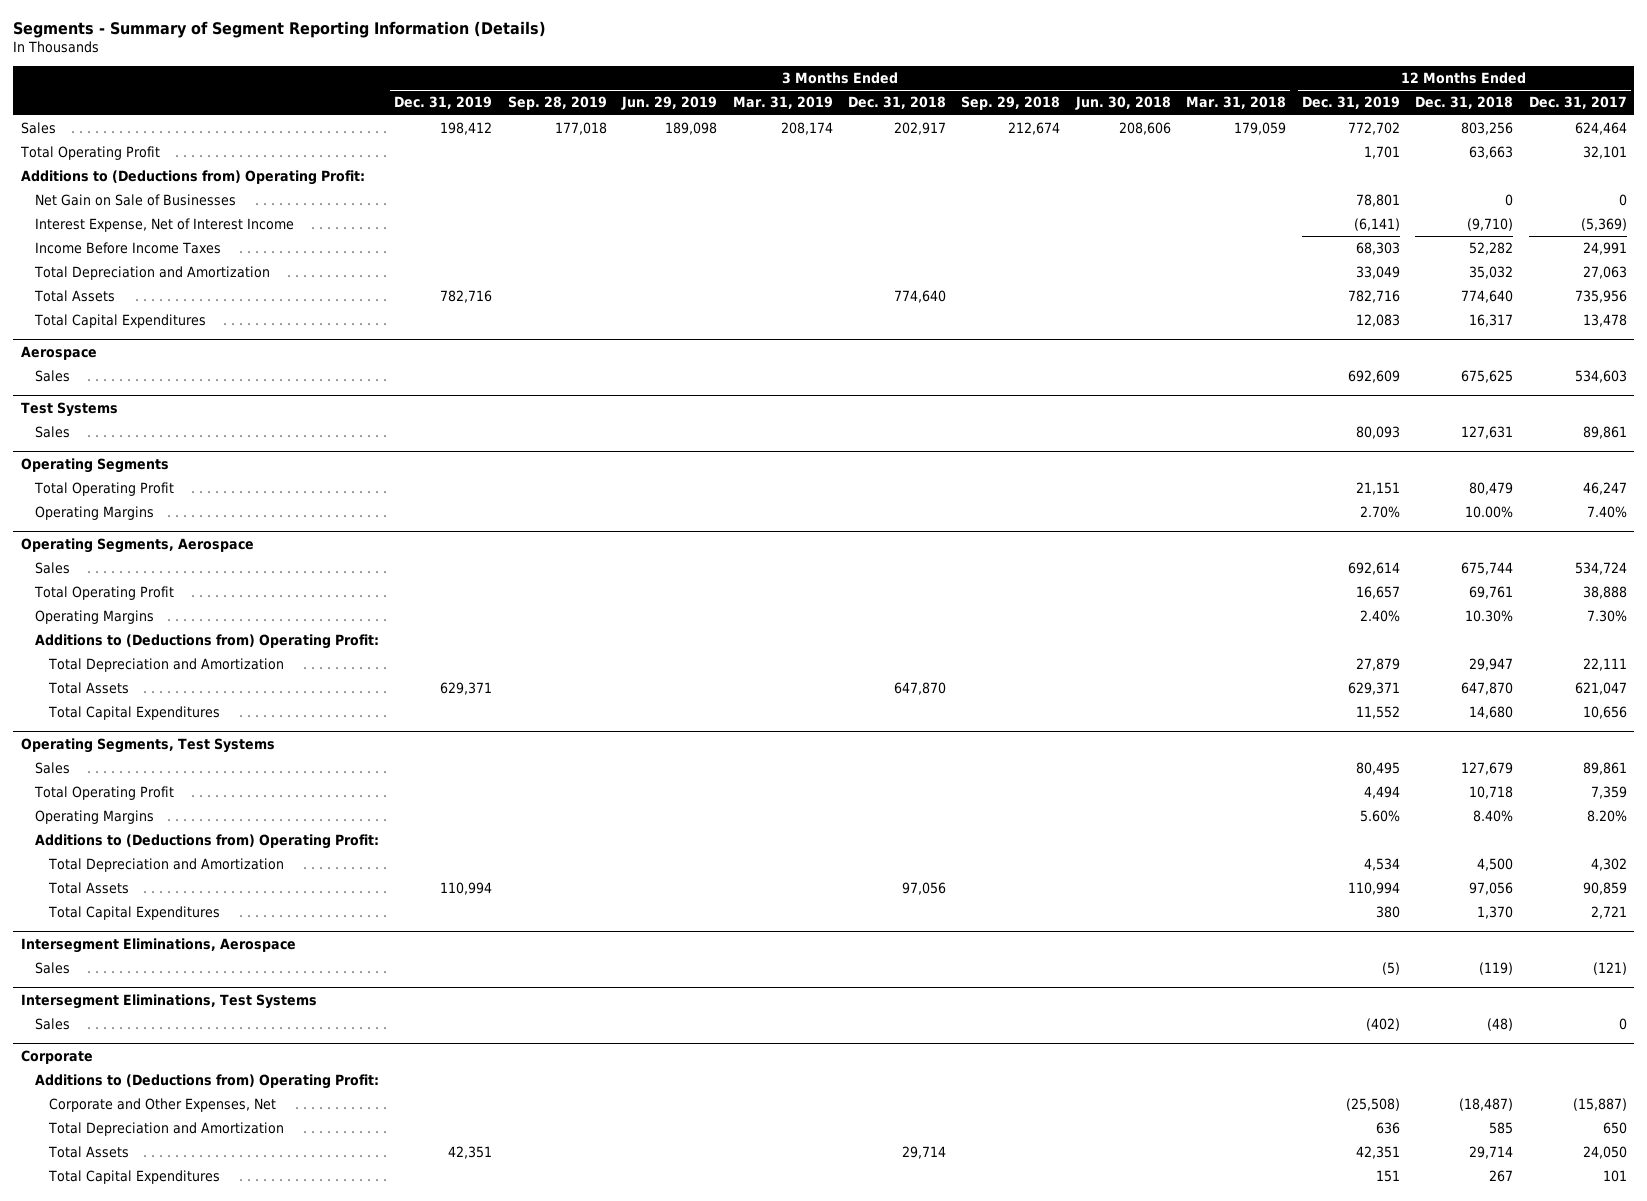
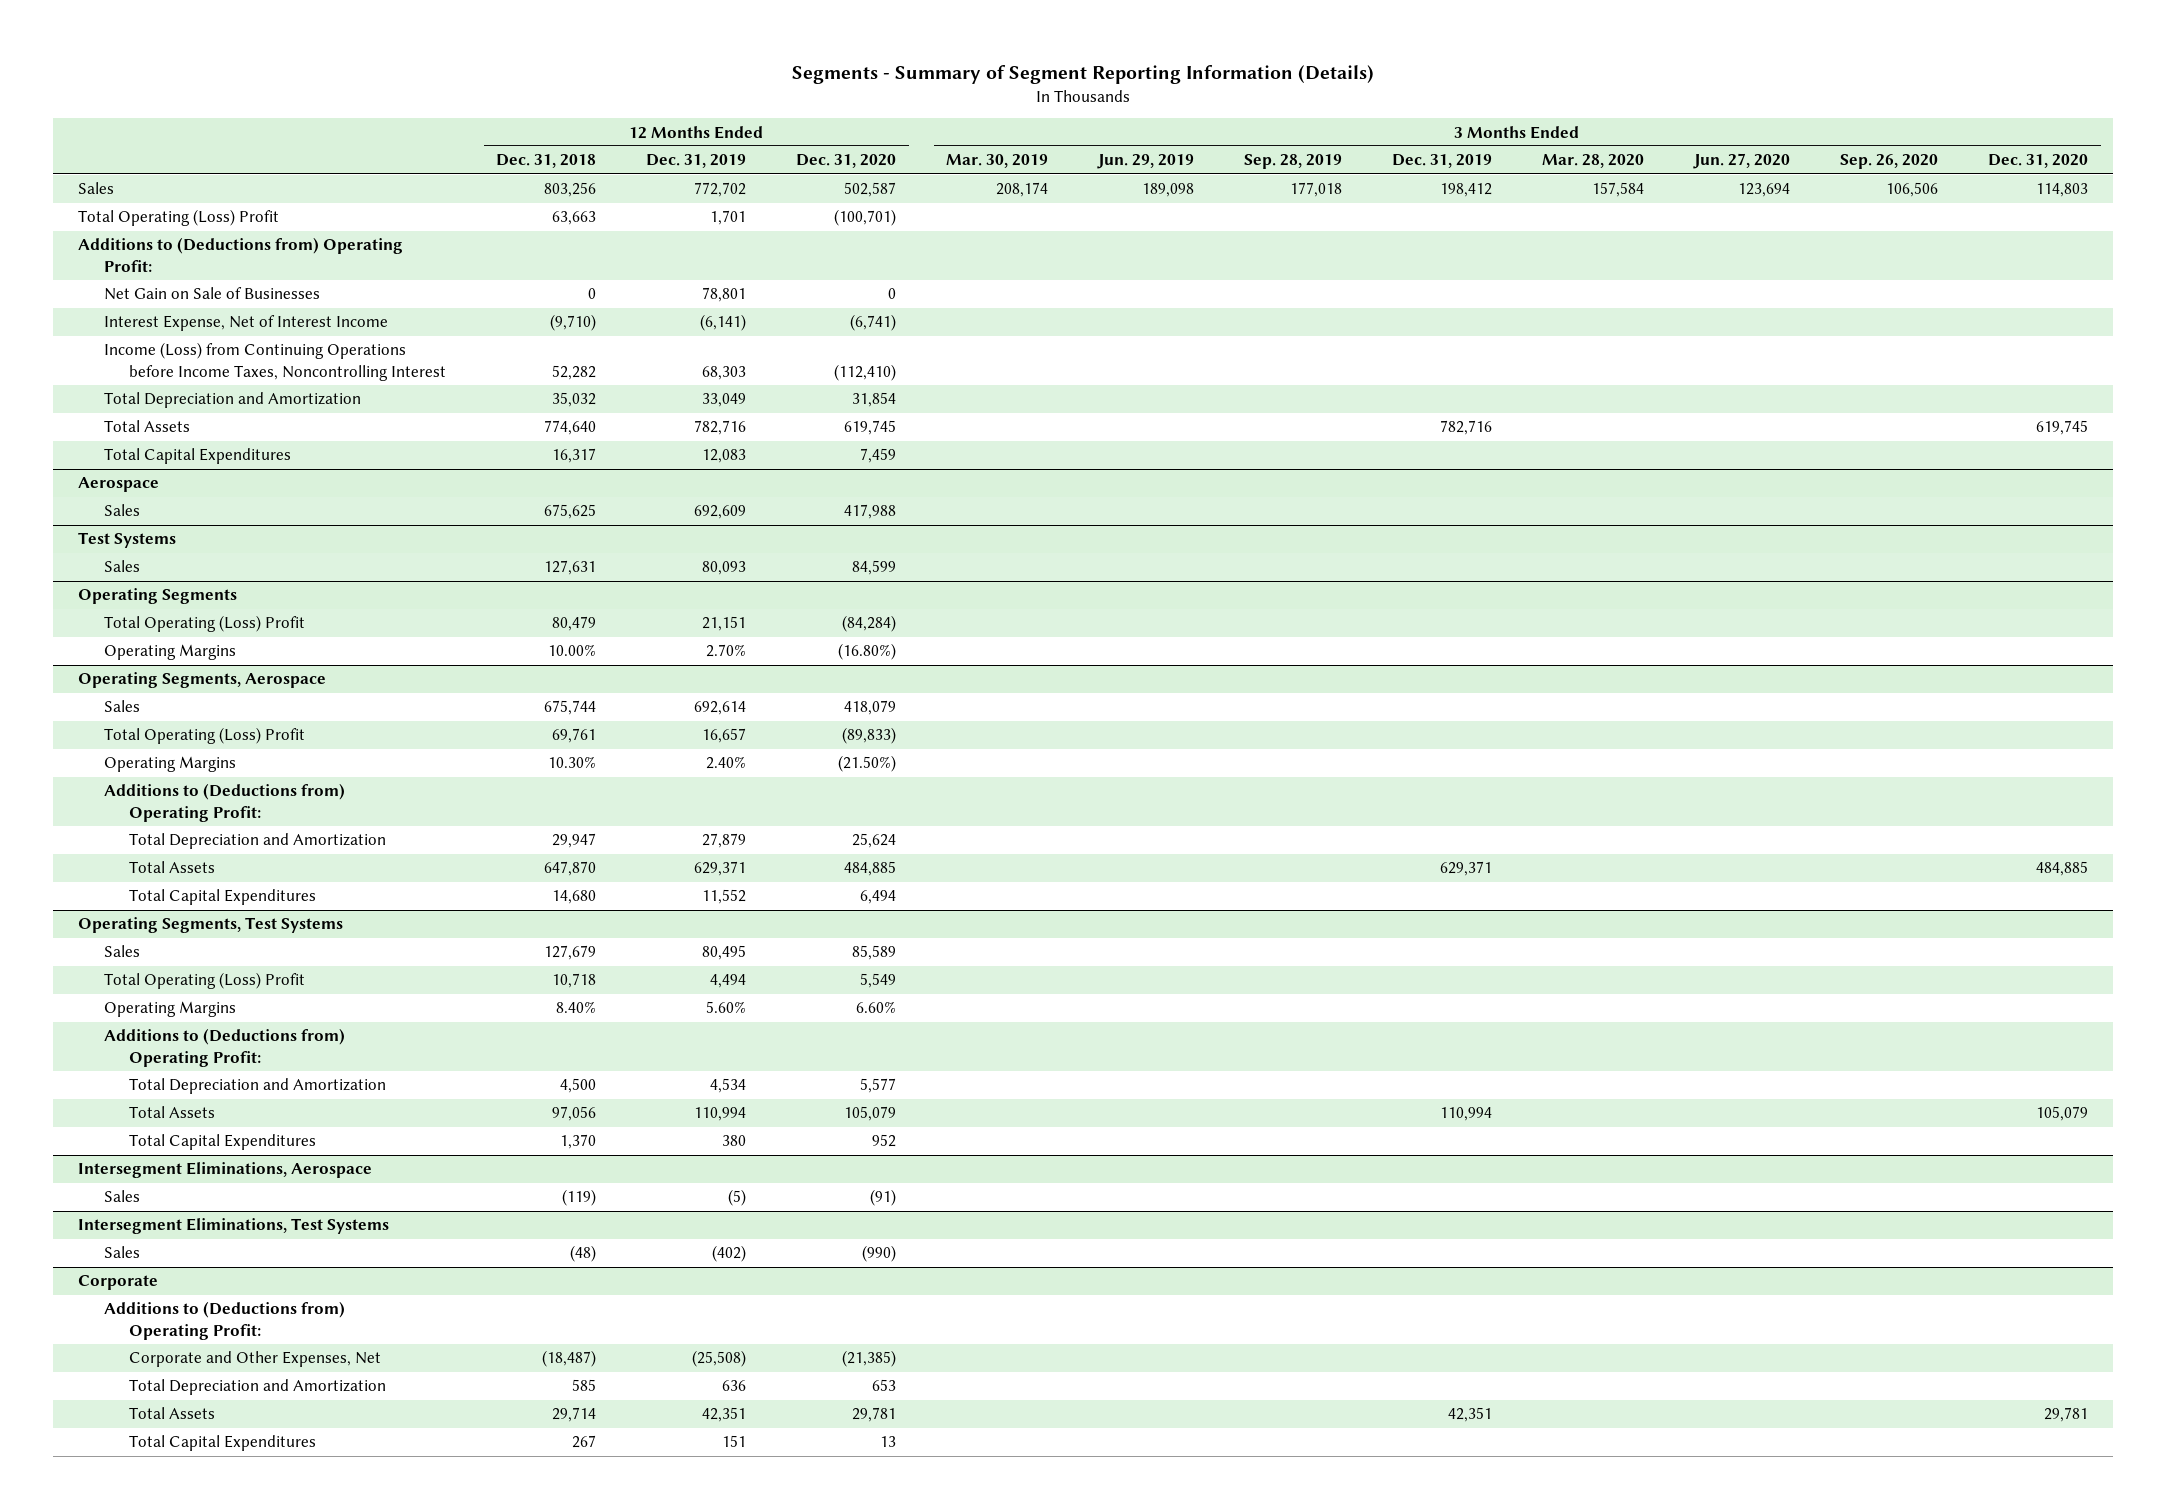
[732,96,833,110] Mar. 31, 2019 -> none
[848,96,947,110] Dec. 31, 2018 -> none
[961,96,1061,111] Sep. 29, 2018 -> none
[1074,96,1171,111] Jun. 30, 2018 -> none
[1186,96,1287,110] Mar. 31, 2018 -> none
[1528,96,1627,110] Dec. 31, 2017 -> none
none -> [796,154,897,169] Dec. 31, 2020
none -> [946,154,1049,169] Mar. 30, 2019
none -> [1542,154,1645,169] Mar. 28, 2020
none -> [1693,153,1791,170] Jun. 27, 2020
none -> [1840,154,1939,170] Sep. 26, 2020
none -> [1988,154,2089,169] Dec. 31, 2020
[19,146,160,161] Total Operating Profit -> [77,209,279,227] Total Operating (Loss) Profit
[34,242,221,255] Income Before Income Taxes -> [103,342,447,381] Income (Loss) from Continuing Operations before Income Taxes, Noncontrolling Interest
[33,482,174,497] Total Operating Profit -> [103,615,305,633] Total Operating (Loss) Profit
[33,586,174,601] Total Operating Profit -> [103,727,305,745] Total Operating (Loss) Profit
[33,786,174,801] Total Operating Profit -> [103,972,305,990] Total Operating (Loss) Profit

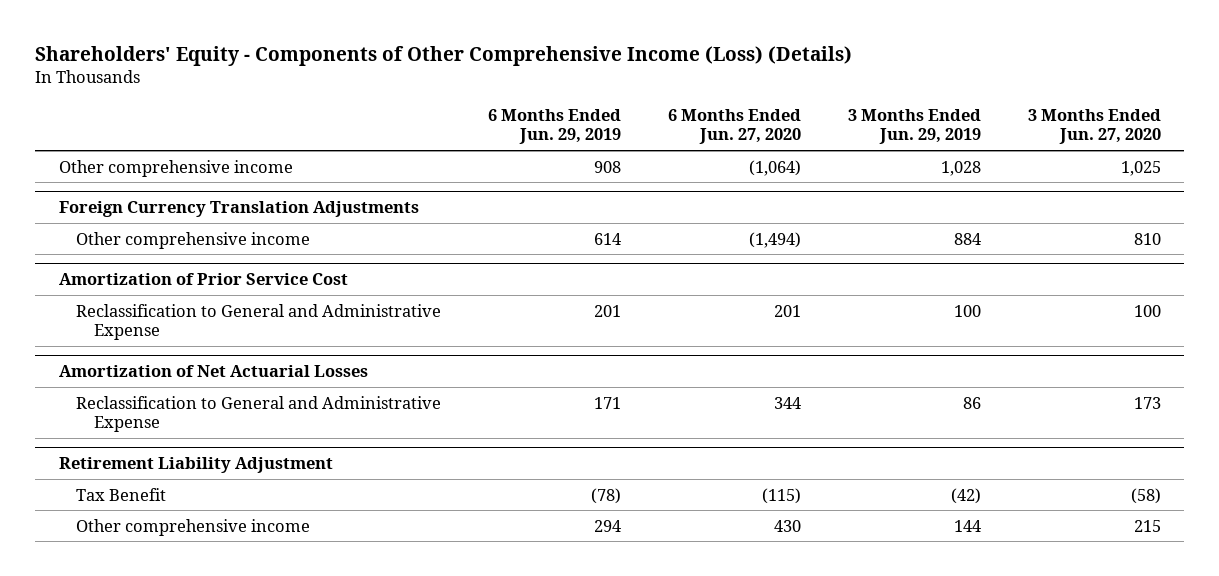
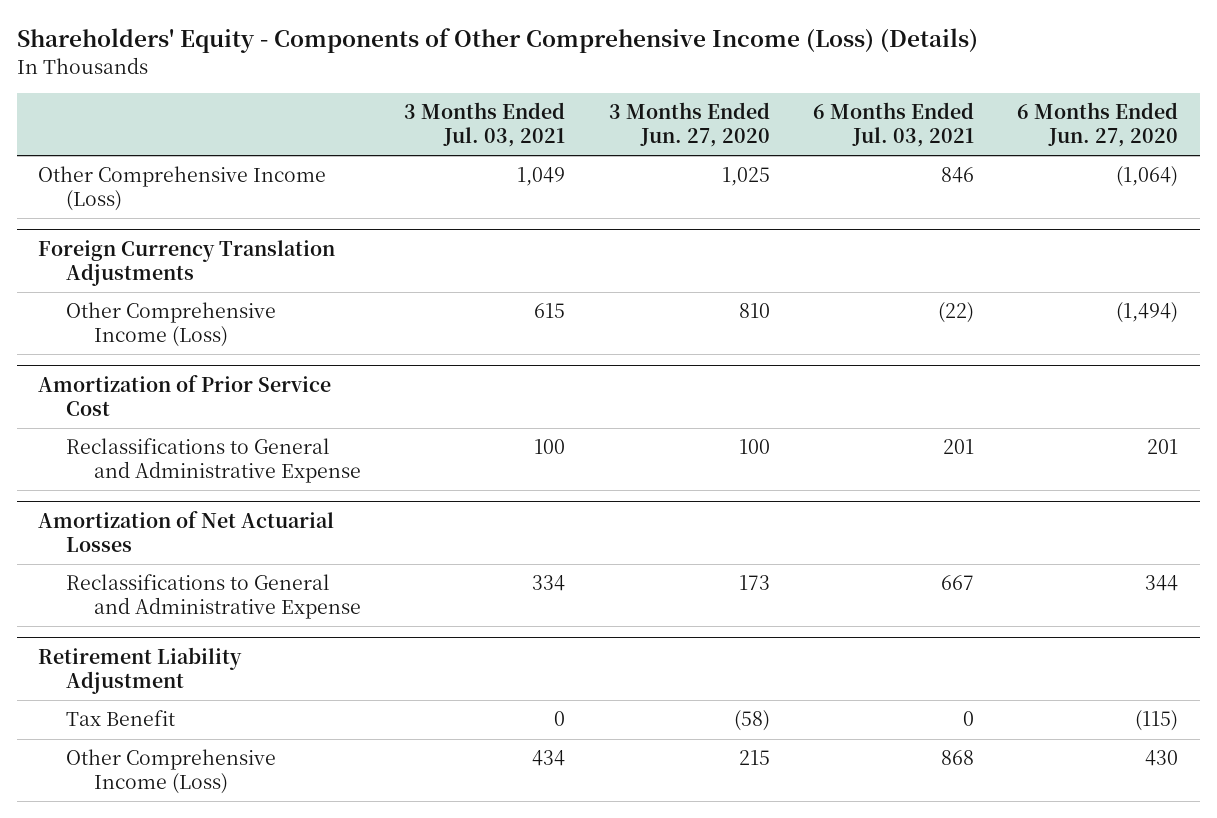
[488,108,622,145] 6 Months Ended Jun. 29, 2019 -> none
[847,108,981,145] 3 Months Ended Jun. 29, 2019 -> none
none -> [404,102,566,147] 3 Months Ended Jul. 03, 2021
none -> [812,102,974,147] 6 Months Ended Jul. 03, 2021
[58,159,293,177] Other comprehensive income -> [38,166,327,211] Other Comprehensive Income (Loss)
[76,231,311,249] Other comprehensive income -> [66,302,277,347] Other Comprehensive Income (Loss)
[76,303,442,341] Reclassification to General and Administrative Expense -> [66,438,362,483] Reclassifications to General and Administrative Expense
[76,395,442,433] Reclassification to General and Administrative Expense -> [66,574,362,619] Reclassifications to General and Administrative Expense
[76,518,311,536] Other comprehensive income -> [66,749,277,794] Other Comprehensive Income (Loss)

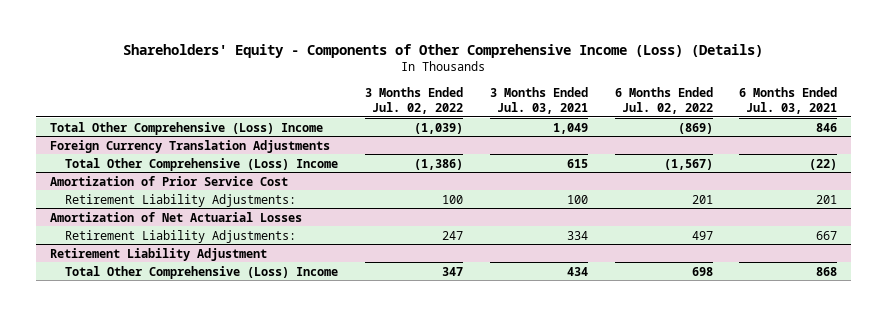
[608,102,770,147] 3 Months Ended Jun. 27, 2020 -> none
[1017,102,1179,147] 6 Months Ended Jun. 27, 2020 -> none
none -> [365,86,464,114] 3 Months Ended Jul. 02, 2022
none -> [614,86,713,114] 6 Months Ended Jul. 02, 2022
[38,166,327,211] Other Comprehensive Income (Loss) -> [49,121,323,135] Total Other Comprehensive (Loss) Income
[66,302,277,347] Other Comprehensive Income (Loss) -> [65,157,339,171] Total Other Comprehensive (Loss) Income
[66,438,362,483] Reclassifications to General and Administrative Expense -> [65,193,297,207] Retirement Liability Adjustments:
[66,574,362,619] Reclassifications to General and Administrative Expense -> [65,229,297,243] Retirement Liability Adjustments:
[66,710,176,727] Tax Benefit -> none
[66,749,277,794] Other Comprehensive Income (Loss) -> [65,265,339,279] Total Other Comprehensive (Loss) Income

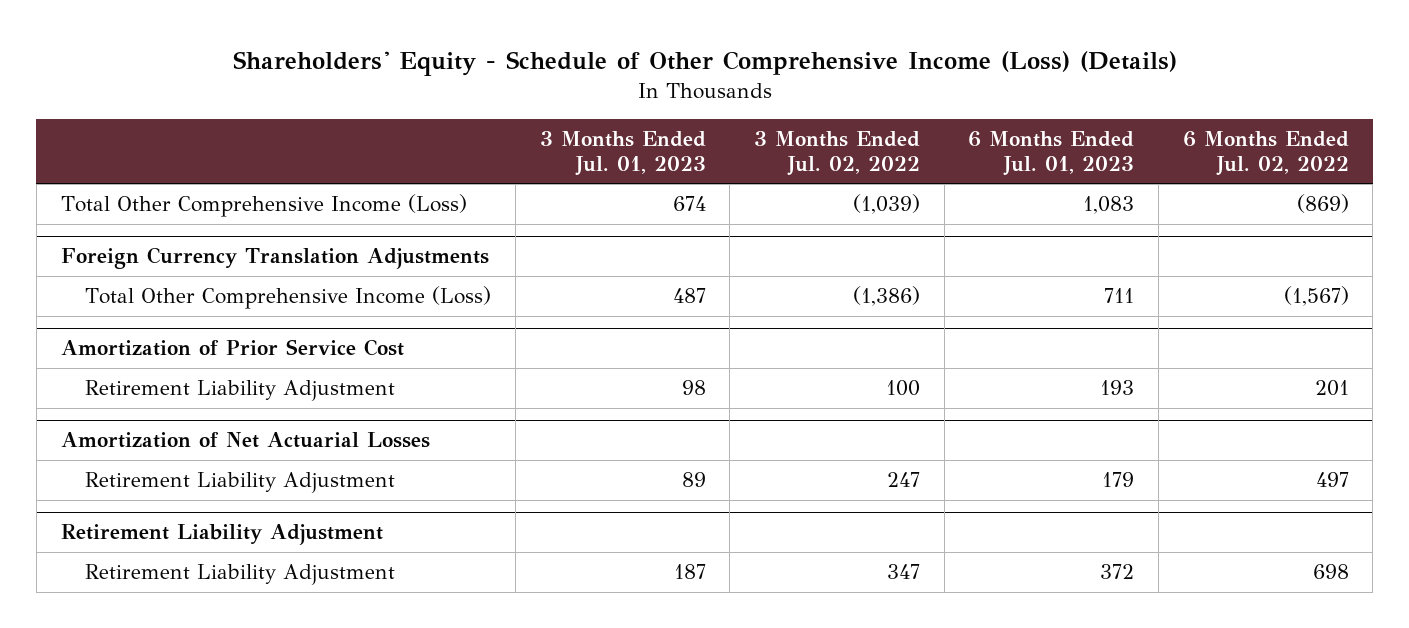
[123,43,764,58] Shareholders' Equity - Components of Other Comprehensive Income (Loss) (Details) -> [232,51,1177,77] Shareholders' Equity - Schedule of Other Comprehensive Income (Loss) (Details)
[489,86,588,114] 3 Months Ended Jul. 03, 2021 -> none
[739,86,838,114] 6 Months Ended Jul. 03, 2021 -> none
none -> [539,131,706,176] 3 Months Ended Jul. 01, 2023
none -> [968,131,1135,176] 6 Months Ended Jul. 01, 2023
[49,121,323,135] Total Other Comprehensive (Loss) Income -> [60,194,467,218] Total Other Comprehensive Income (Loss)
[65,157,339,171] Total Other Comprehensive (Loss) Income -> [85,286,492,310] Total Other Comprehensive Income (Loss)
[65,193,297,207] Retirement Liability Adjustments: -> [85,380,396,402] Retirement Liability Adjustment
[65,229,297,243] Retirement Liability Adjustments: -> [85,472,396,494] Retirement Liability Adjustment
[65,265,339,279] Total Other Comprehensive (Loss) Income -> [85,564,396,586] Retirement Liability Adjustment

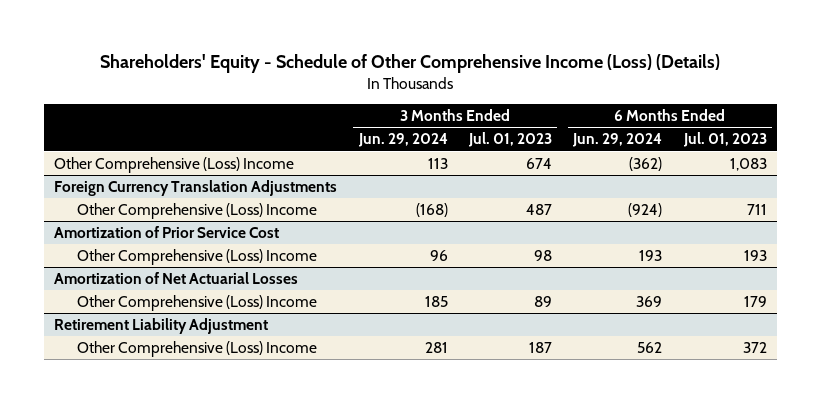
[753,131,920,176] 3 Months Ended Jul. 02, 2022 -> none
[1182,131,1349,176] 6 Months Ended Jul. 02, 2022 -> none
none -> [357,133,448,148] Jun. 29, 2024
none -> [572,133,663,148] Jun. 29, 2024
[60,194,467,218] Total Other Comprehensive Income (Loss) -> [54,157,295,174] Other Comprehensive (Loss) Income
[85,286,492,310] Total Other Comprehensive Income (Loss) -> [77,203,318,220] Other Comprehensive (Loss) Income
[85,380,396,402] Retirement Liability Adjustment -> [77,249,318,266] Other Comprehensive (Loss) Income
[85,472,396,494] Retirement Liability Adjustment -> [77,295,318,312] Other Comprehensive (Loss) Income
[85,564,396,586] Retirement Liability Adjustment -> [77,341,318,358] Other Comprehensive (Loss) Income

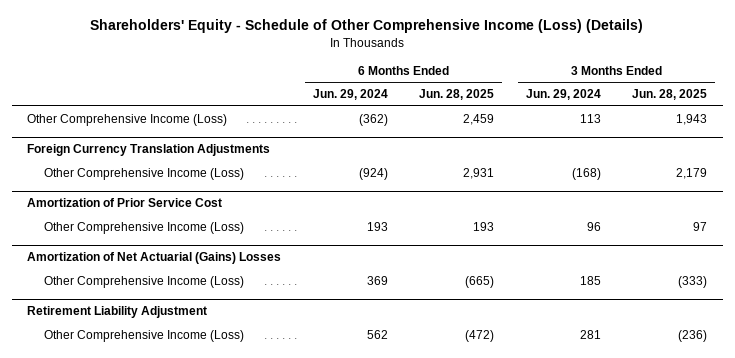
[467,132,552,148] Jul. 01, 2023 -> none
[682,132,767,148] Jul. 01, 2023 -> none
none -> [419,89,495,101] Jun. 28, 2025
none -> [632,89,708,101] Jun. 28, 2025
[54,157,295,174] Other Comprehensive (Loss) Income -> [27,113,228,126] Other Comprehensive Income (Loss)
[77,203,318,220] Other Comprehensive (Loss) Income -> [44,167,245,180] Other Comprehensive Income (Loss)
[77,249,318,266] Other Comprehensive (Loss) Income -> [44,221,245,234] Other Comprehensive Income (Loss)
[54,272,299,285] Amortization of Net Actuarial Losses -> [27,252,282,265] Amortization of Net Actuarial (Gains) Losses
[77,295,318,312] Other Comprehensive (Loss) Income -> [44,275,245,288] Other Comprehensive Income (Loss)
[77,341,318,358] Other Comprehensive (Loss) Income -> [44,329,245,342] Other Comprehensive Income (Loss)

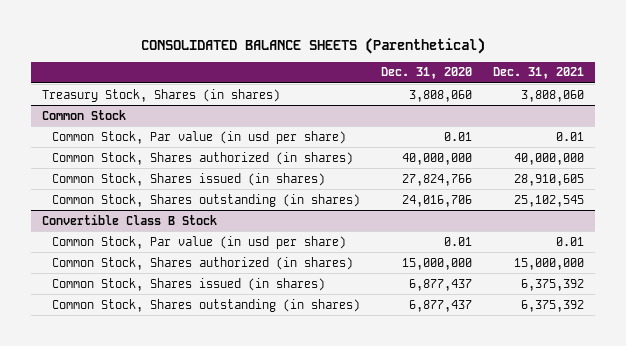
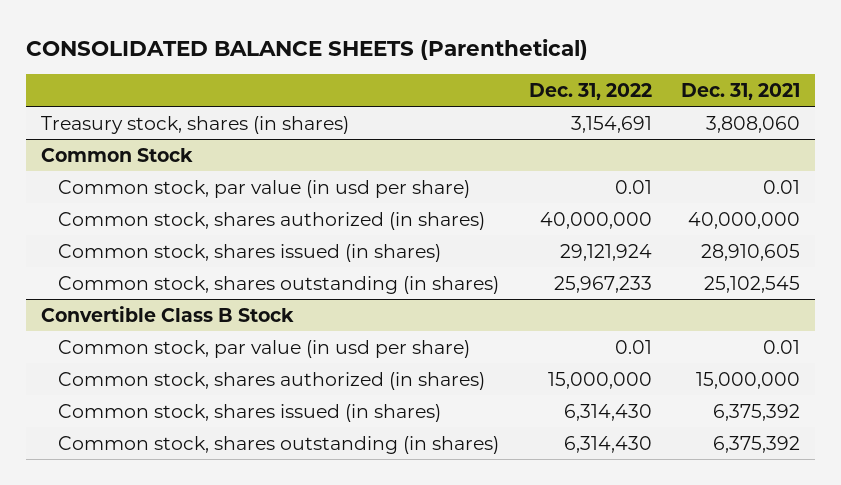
[381,67,473,80] Dec. 31, 2020 -> none
none -> [528,82,652,100] Dec. 31, 2022
[41,88,280,102] Treasury Stock, Shares (in shares) -> [40,115,349,134] Treasury stock, shares (in shares)
[51,130,346,144] Common Stock, Par value (in usd per share) -> [58,179,471,198] Common stock, par value (in usd per share)
[51,151,353,165] Common Stock, Shares authorized (in shares) -> [58,211,486,230] Common stock, shares authorized (in shares)
[51,172,325,186] Common Stock, Shares issued (in shares) -> [58,243,442,262] Common stock, shares issued (in shares)
[51,193,360,207] Common Stock, Shares outstanding (in shares) -> [58,275,500,294] Common stock, shares outstanding (in shares)
[51,235,346,249] Common Stock, Par value (in usd per share) -> [58,339,471,358] Common stock, par value (in usd per share)
[51,256,353,270] Common Stock, Shares authorized (in shares) -> [58,371,486,390] Common stock, shares authorized (in shares)
[51,277,325,291] Common Stock, Shares issued (in shares) -> [58,403,442,422] Common stock, shares issued (in shares)
[51,298,360,312] Common Stock, Shares outstanding (in shares) -> [58,435,500,454] Common stock, shares outstanding (in shares)

